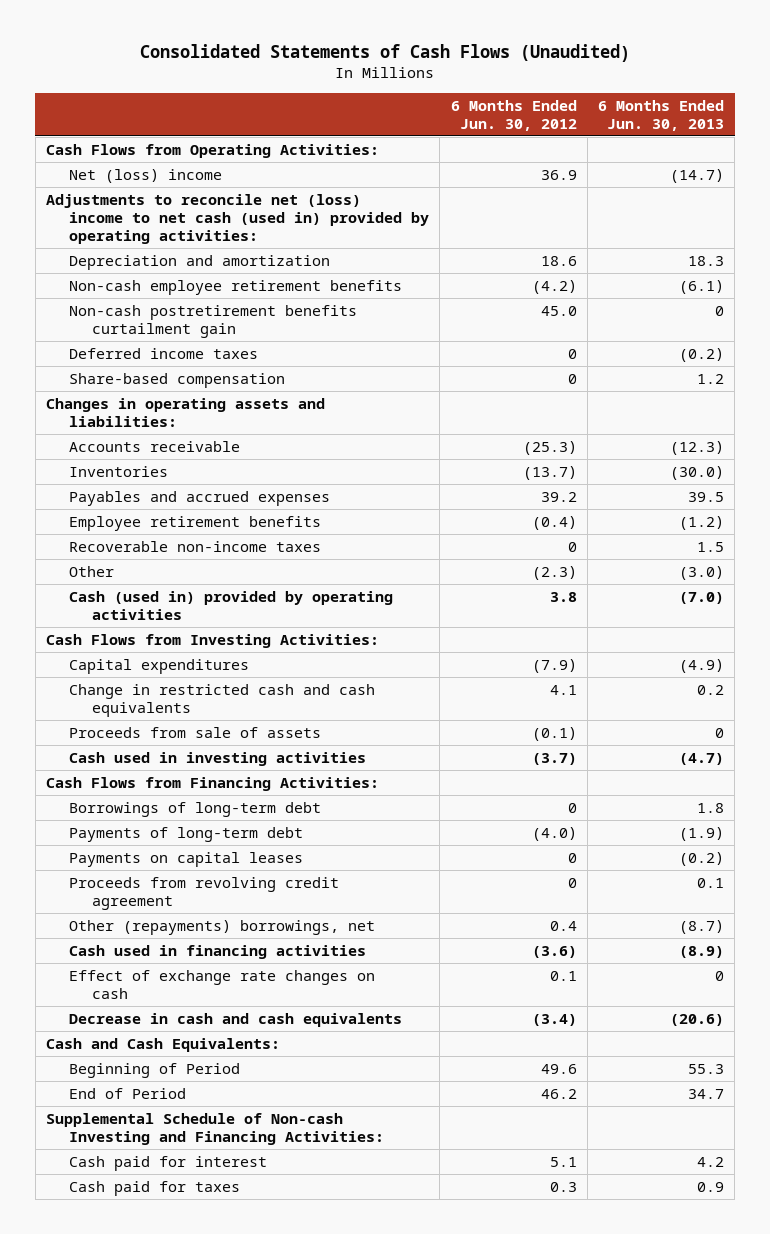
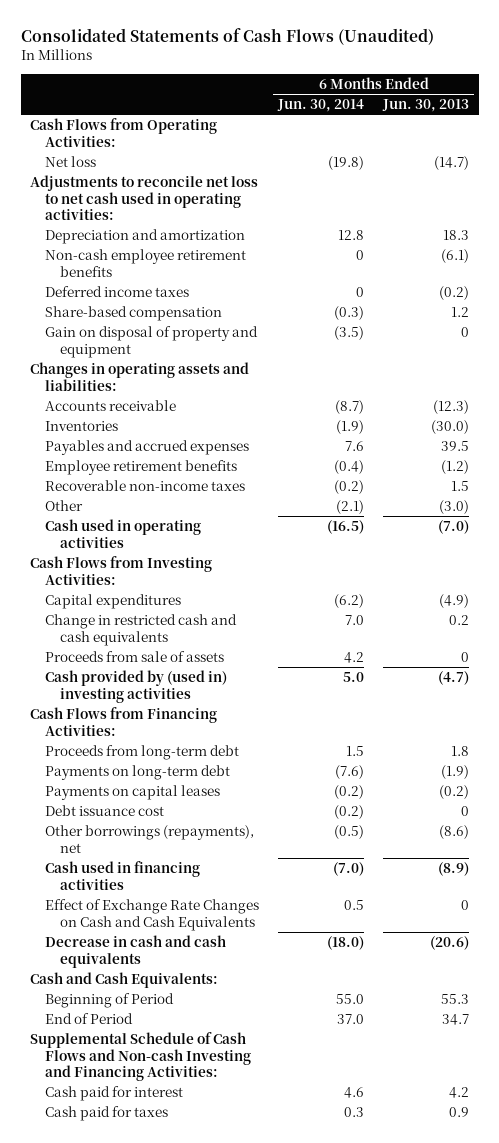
[450,99,577,131] 6 Months Ended Jun. 30, 2012 -> none
none -> [277,99,365,113] Jun. 30, 2014
[69,168,223,183] Net (loss) income -> [44,156,96,168] Net loss
[46,193,430,244] Adjustments to reconcile net (loss) income to net cash (used in) provided by operating activities: -> [30,175,259,221] Adjustments to reconcile net loss to net cash used in operating activities:
[69,304,358,338] Non-cash postretirement benefits curtailment gain -> none
none -> [44,326,258,358] Gain on disposal of property and equipment
[69,590,394,620] Cash (used in) provided by operating activities -> [44,519,201,548] Cash used in operating activities
[69,751,367,766] Cash used in investing activities -> [44,670,227,703] Cash provided by (used in) investing activities
[69,801,322,817] Borrowings of long-term debt -> [44,745,239,761] Proceeds from long-term debt
[69,826,304,842] Payments of long-term debt -> [44,765,230,781] Payments on long-term debt
[69,876,340,910] Proceeds from revolving credit agreement -> none
none -> [44,805,164,817] Debt issuance cost
[69,919,376,935] Other (repayments) borrowings, net -> [44,825,254,853] Other borrowings (repayments), net
[679,919,725,934] (8.7) -> [439,825,470,840] (8.6)
[69,969,376,999] Effect of exchange rate changes on cash -> [44,899,259,931] Effect of Exchange Rate Changes on Cash and Cash Equivalents
[46,1112,385,1145] Supplemental Schedule of Non-cash Investing and Financing Activities: -> [30,1032,251,1082] Supplemental Schedule of Cash Flows and Non-cash Investing and Financing Activities:

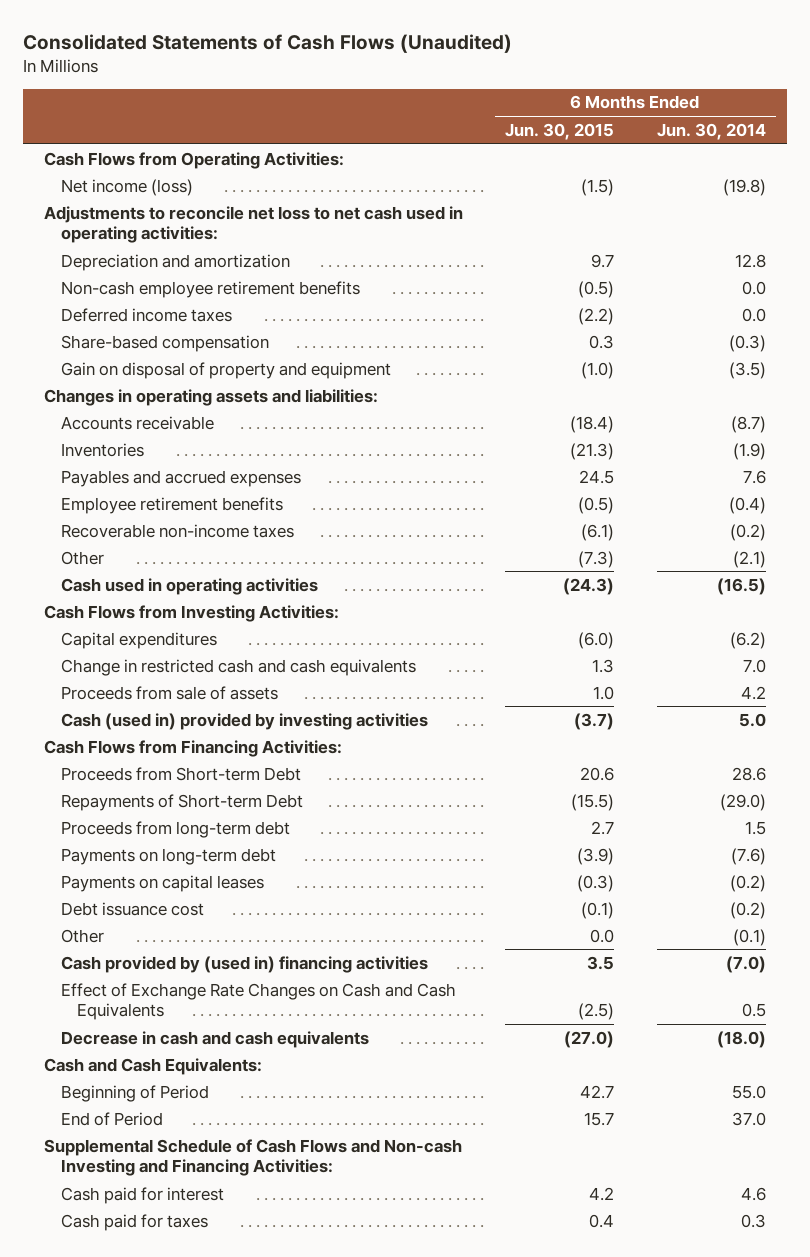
[382,99,470,113] Jun. 30, 2013 -> none
none -> [505,122,615,140] Jun. 30, 2015
[44,156,96,168] Net loss -> [60,178,193,196] Net income (loss)
[356,250,365,261] 0 -> [741,280,766,295] 0.0
[356,287,365,298] 0 -> [741,307,766,322] 0.0
[44,670,227,703] Cash provided by (used in) investing activities -> [60,712,428,730] Cash (used in) provided by investing activities
none -> [60,766,301,781] Proceeds from Short-term Debt
none -> [60,793,303,811] Repayments of Short-term Debt
[44,825,254,853] Other borrowings (repayments), net -> [60,928,104,943] Other
[334,825,365,840] (0.5) -> [732,928,766,946] (0.1)
[44,861,200,890] Cash used in financing activities -> [60,955,428,973] Cash provided by (used in) financing activities

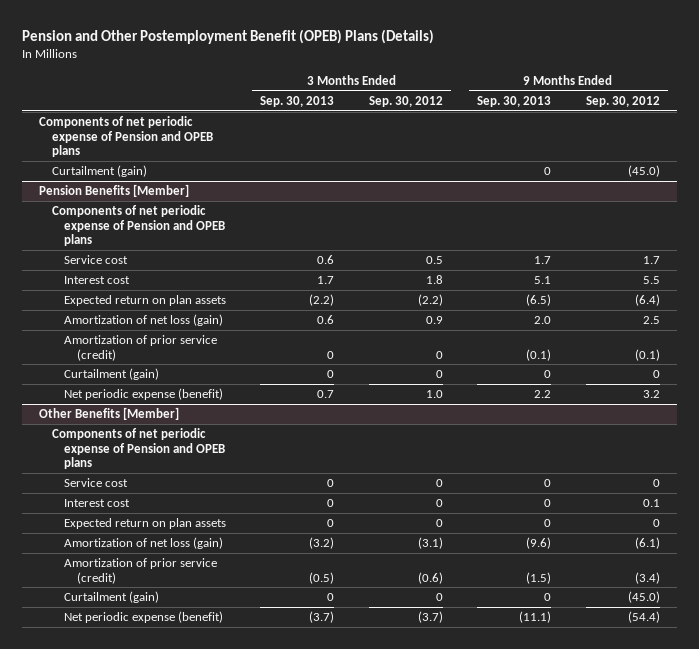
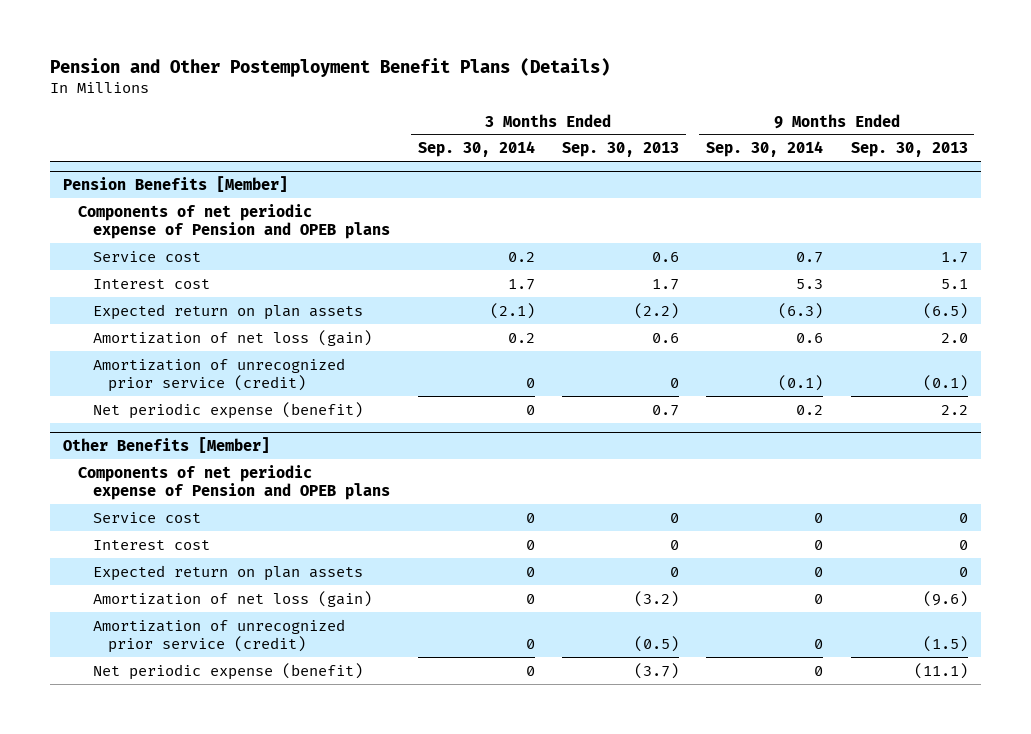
[21,29,434,45] Pension and Other Postemployment Benefit (OPEB) Plans (Details) -> [49,57,610,77] Pension and Other Postemployment Benefit Plans (Details)
[368,95,443,107] Sep. 30, 2012 -> none
[585,95,660,107] Sep. 30, 2012 -> none
none -> [417,141,535,158] Sep. 30, 2014
none -> [706,141,824,158] Sep. 30, 2014
[39,116,213,158] Components of net periodic expense of Pension and OPEB plans -> none
[51,165,147,178] Curtailment (gain) -> none
[64,368,160,381] Curtailment (gain) -> none
[64,335,218,361] Amortization of prior service (credit) -> [93,357,346,392] Amortization of unrecognized prior service (credit)
[64,591,160,604] Curtailment (gain) -> none
[64,558,218,584] Amortization of prior service (credit) -> [93,618,346,653] Amortization of unrecognized prior service (credit)

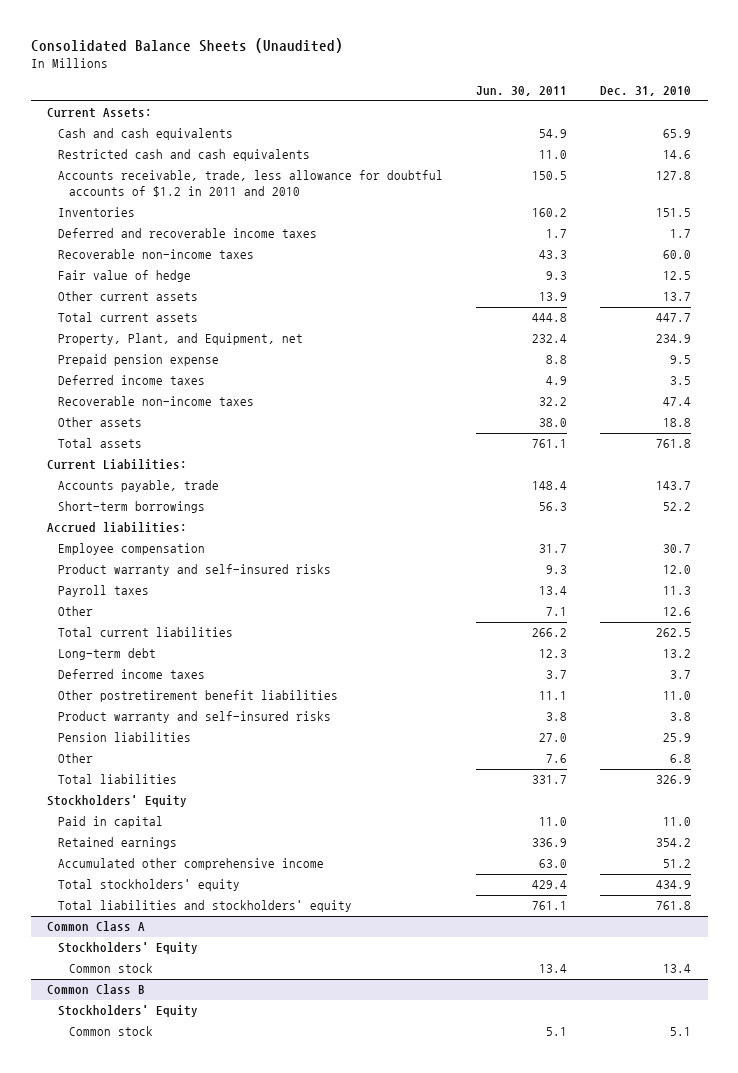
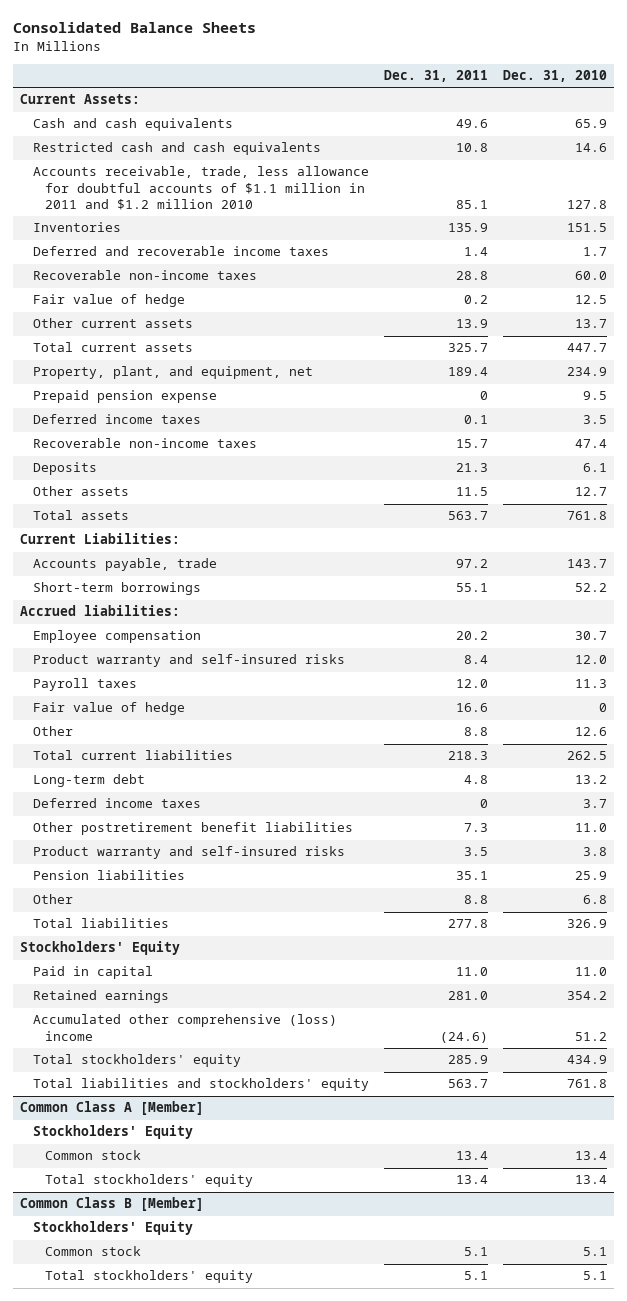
[30,38,343,54] Consolidated Balance Sheets (Unaudited) -> [12,22,256,34] Consolidated Balance Sheets
[476,86,568,97] Jun. 30, 2011 -> none
none -> [383,70,488,83] Dec. 31, 2011
[58,170,444,198] Accounts receivable, trade, less allowance for doubtful accounts of $1.2 in 2011 and 2010 -> [32,166,369,211] Accounts receivable, trade, less allowance for doubtful accounts of $1.1 million in 2011 and $1.2 million 2010
[58,333,304,346] Property, Plant, and Equipment, net -> [32,366,313,380] Property, plant, and equipment, net
none -> [32,462,97,476] Deposits
[663,418,692,428] 18.8 -> [574,487,607,497] 12.7
none -> [32,702,185,716] Fair value of hedge
[58,858,325,871] Accumulated other comprehensive income -> [32,1014,337,1041] Accumulated other comprehensive (loss) income
[47,921,146,932] Common Class A -> [20,1101,205,1116] Common Class A [Member]
none -> [44,1174,253,1188] Total stockholders' equity
[47,984,146,995] Common Class B -> [20,1197,205,1212] Common Class B [Member]
none -> [44,1270,253,1284] Total stockholders' equity

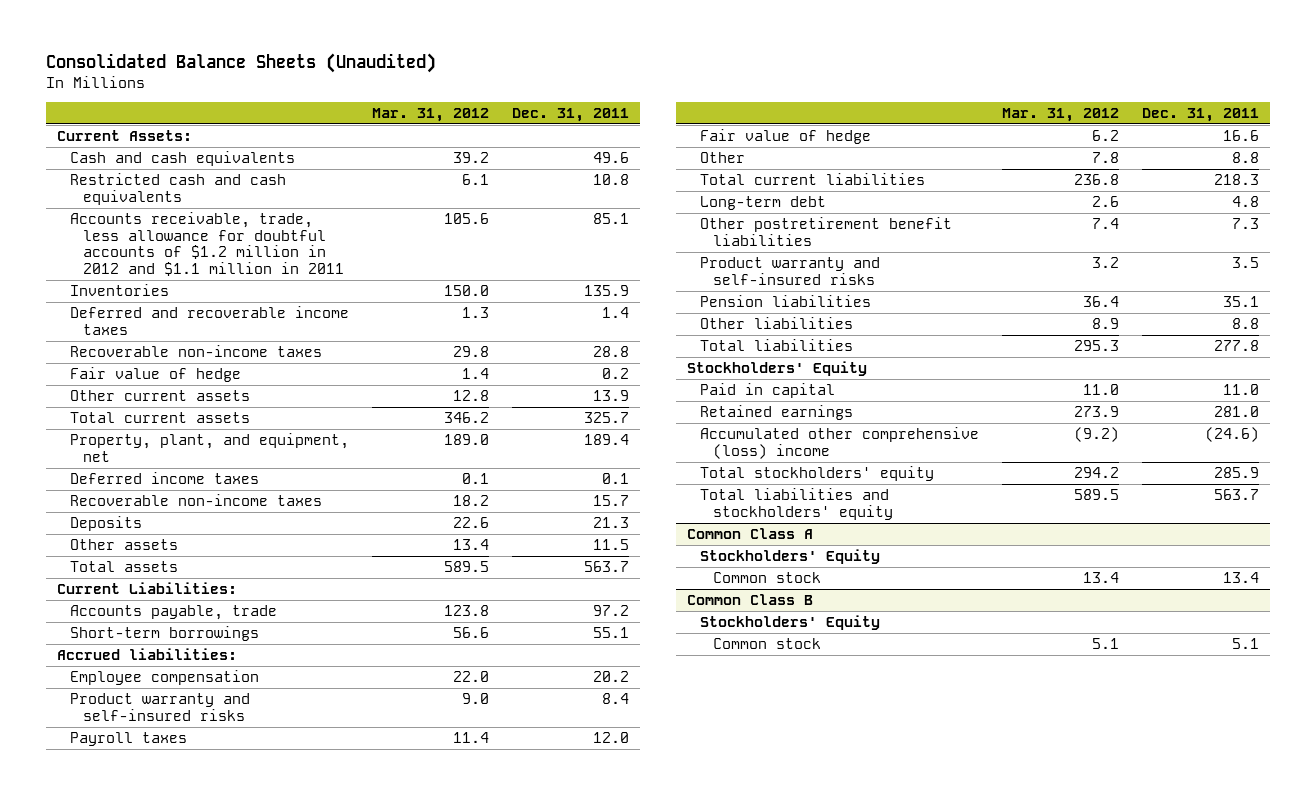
[12,22,256,34] Consolidated Balance Sheets -> [46,53,437,74] Consolidated Balance Sheets (Unaudited)
[502,70,607,83] Dec. 31, 2010 -> none
none -> [372,107,490,122] Mar. 31, 2012
[32,166,369,211] Accounts receivable, trade, less allowance for doubtful accounts of $1.1 million in 2011 and $1.2 million 2010 -> [70,212,345,276] Accounts receivable, trade, less allowance for doubtful accounts of $1.2 million in 2012 and $1.1 million in 2011
[32,390,217,404] Prepaid pension expense -> none
[32,798,201,809] Deferred income taxes -> none
[32,894,73,905] Other -> [700,317,854,330] Other liabilities
[20,1101,205,1116] Common Class A [Member] -> [687,528,814,540] Common Class A
[44,1174,253,1188] Total stockholders' equity -> none
[20,1197,205,1212] Common Class B [Member] -> [687,594,814,606] Common Class B
[44,1270,253,1284] Total stockholders' equity -> none

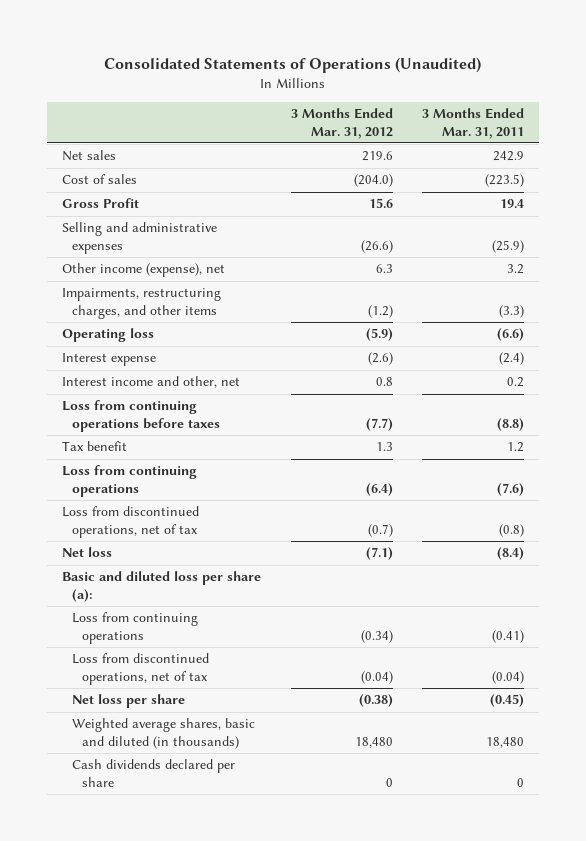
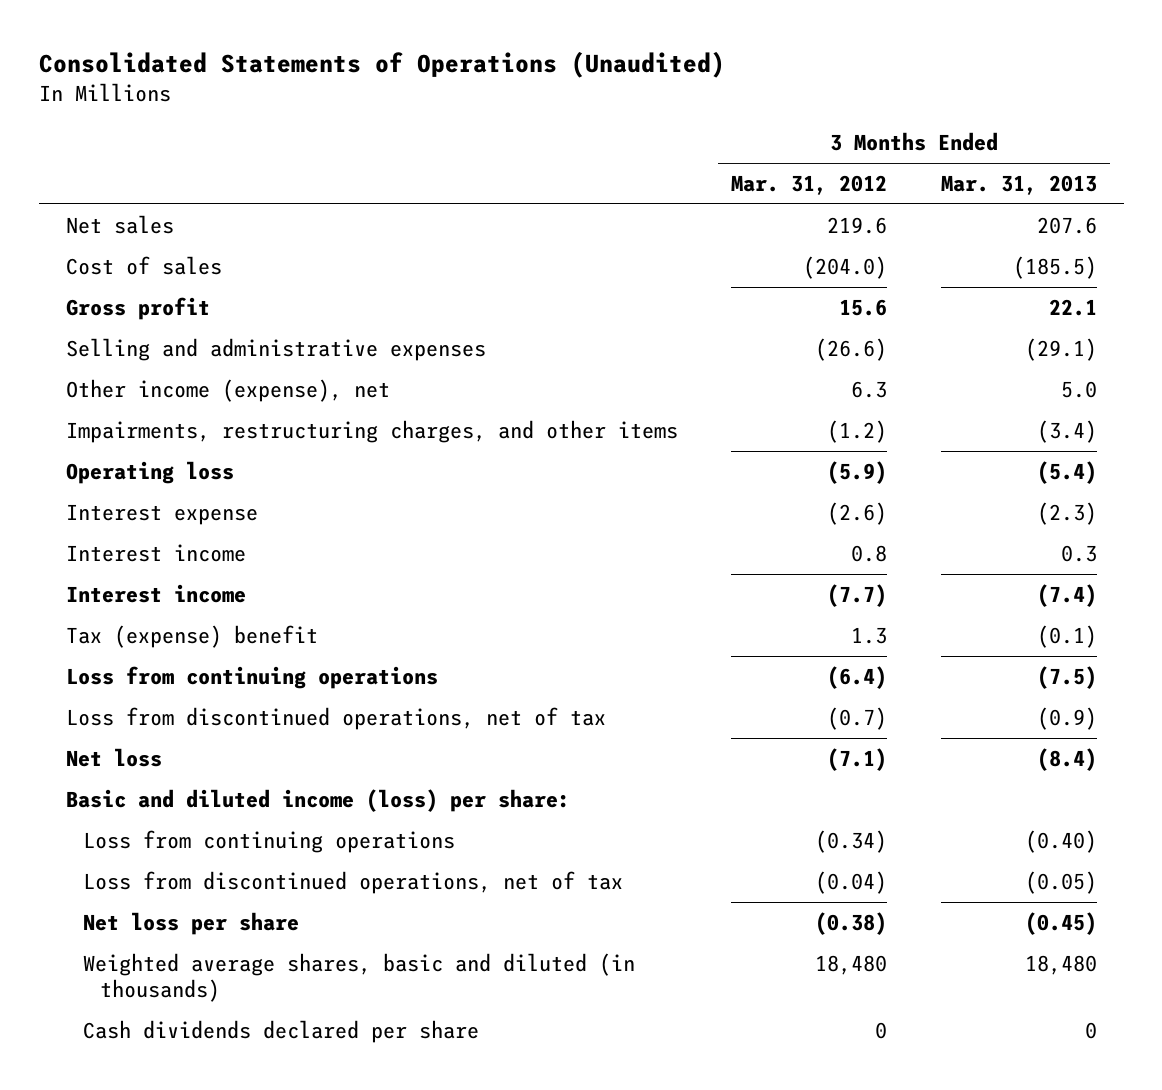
[422,107,525,139] 3 Months Ended Mar. 31, 2011 -> none
none -> [940,174,1097,195] Mar. 31, 2013
[61,198,139,209] Gross Profit -> [65,296,210,320] Gross profit
[61,376,240,389] Interest income and other, net -> [65,543,246,562] Interest income
[61,400,221,433] Loss from continuing operations before taxes -> [65,583,246,603] Interest income
[61,441,127,452] Tax benefit -> [65,624,318,648] Tax (expense) benefit
[61,571,261,603] Basic and diluted loss per share (a): -> [65,788,570,812] Basic and diluted income (loss) per share:

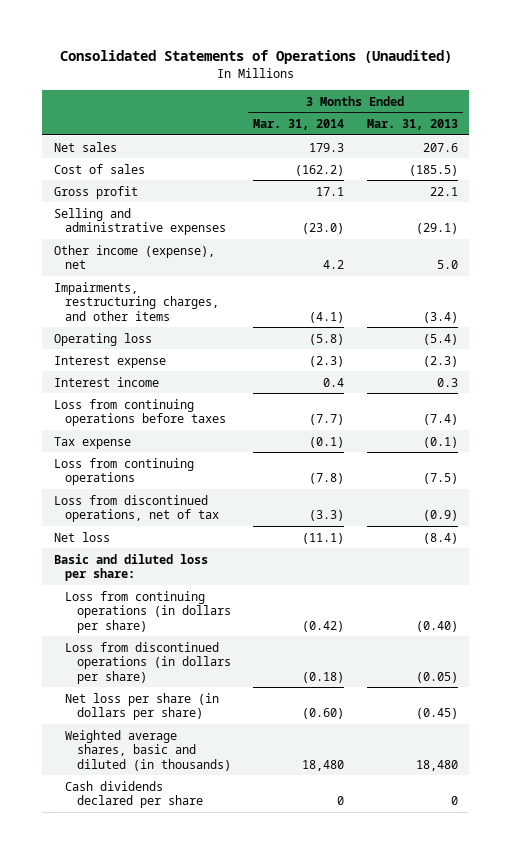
[731,174,888,195] Mar. 31, 2012 -> none
none -> [253,119,345,131] Mar. 31, 2014
[65,583,246,603] Interest income -> [53,398,227,427] Loss from continuing operations before taxes
[65,624,318,648] Tax (expense) benefit -> [53,436,131,449] Tax expense
[65,788,570,812] Basic and diluted income (loss) per share: -> [53,553,208,582] Basic and diluted loss per share:
[82,829,455,853] Loss from continuing operations -> [65,590,231,633] Loss from continuing operations (in dollars per share)
[82,870,623,894] Loss from discontinued operations, net of tax -> [65,641,231,684] Loss from discontinued operations (in dollars per share)
[82,911,299,935] Net loss per share -> [65,692,220,721] Net loss per share (in dollars per share)

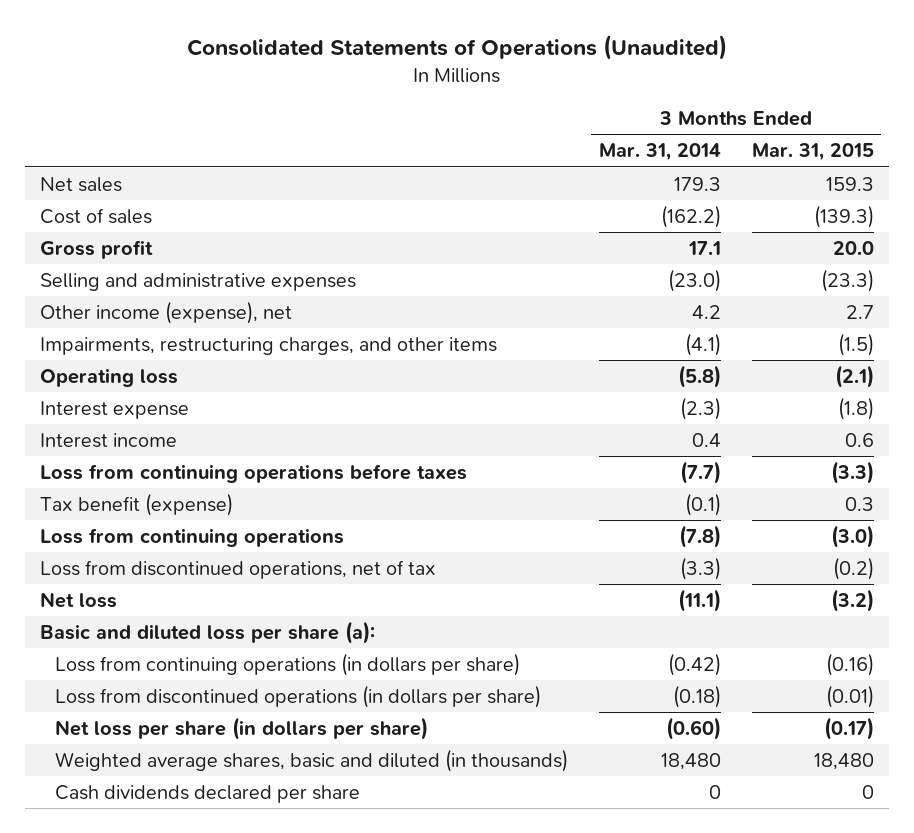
[366,119,458,131] Mar. 31, 2013 -> none
none -> [751,143,874,162] Mar. 31, 2015
[53,436,131,449] Tax expense -> [40,492,234,516] Tax benefit (expense)
[53,553,208,582] Basic and diluted loss per share: -> [40,620,376,644] Basic and diluted loss per share (a):

